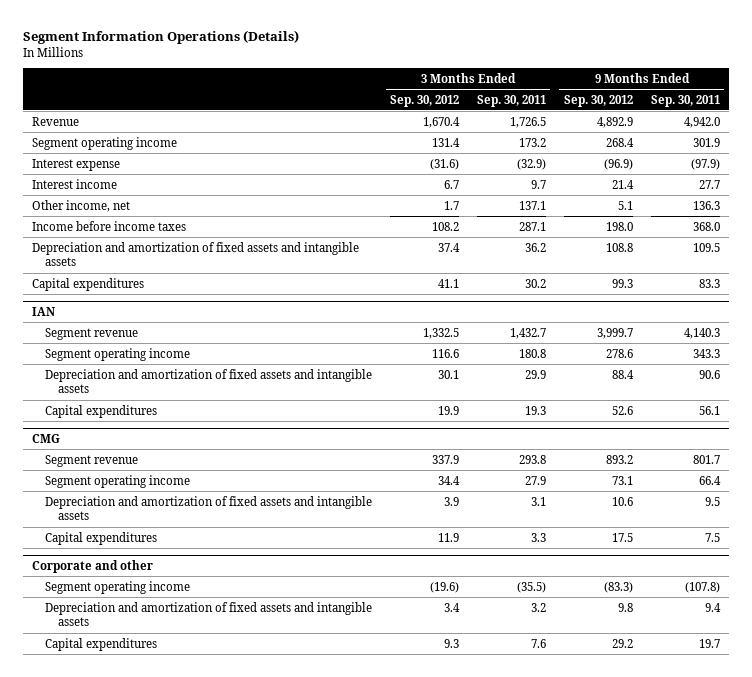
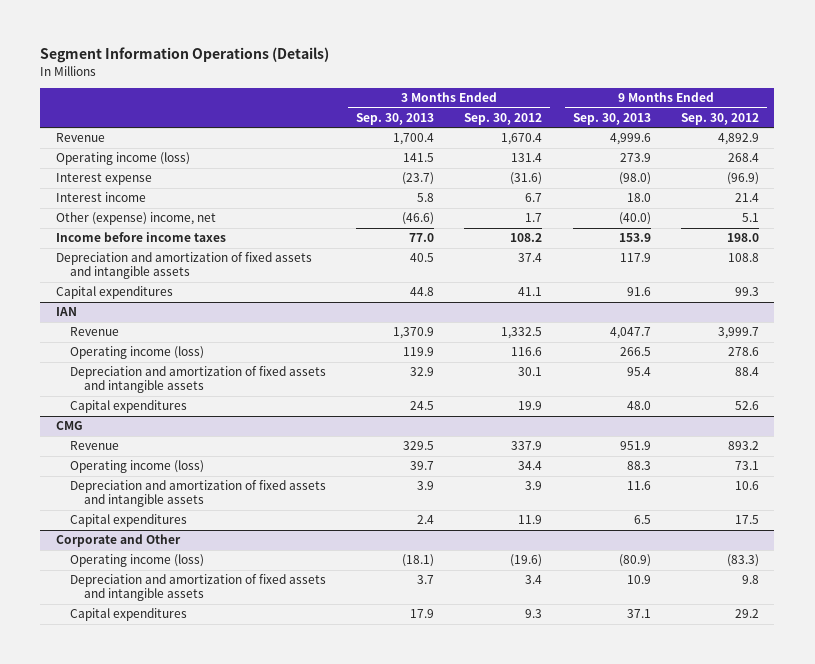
[476,94,546,107] Sep. 30, 2011 -> none
[650,94,720,107] Sep. 30, 2011 -> none
none -> [356,112,435,125] Sep. 30, 2013
none -> [572,112,651,125] Sep. 30, 2013
[32,136,178,150] Segment operating income -> [55,152,190,166] Operating income (loss)
[32,199,131,212] Other income, net -> [55,212,216,226] Other (expense) income, net
[45,327,139,340] Segment revenue -> [69,327,119,337] Revenue
[45,347,191,361] Segment operating income -> [69,346,204,360] Operating income (loss)
[45,454,139,467] Segment revenue -> [69,441,119,451] Revenue
[45,474,191,488] Segment operating income -> [69,460,204,474] Operating income (loss)
[32,559,154,573] Corporate and other -> [55,534,181,548] Corporate and Other
[45,580,191,594] Segment operating income -> [69,554,204,568] Operating income (loss)

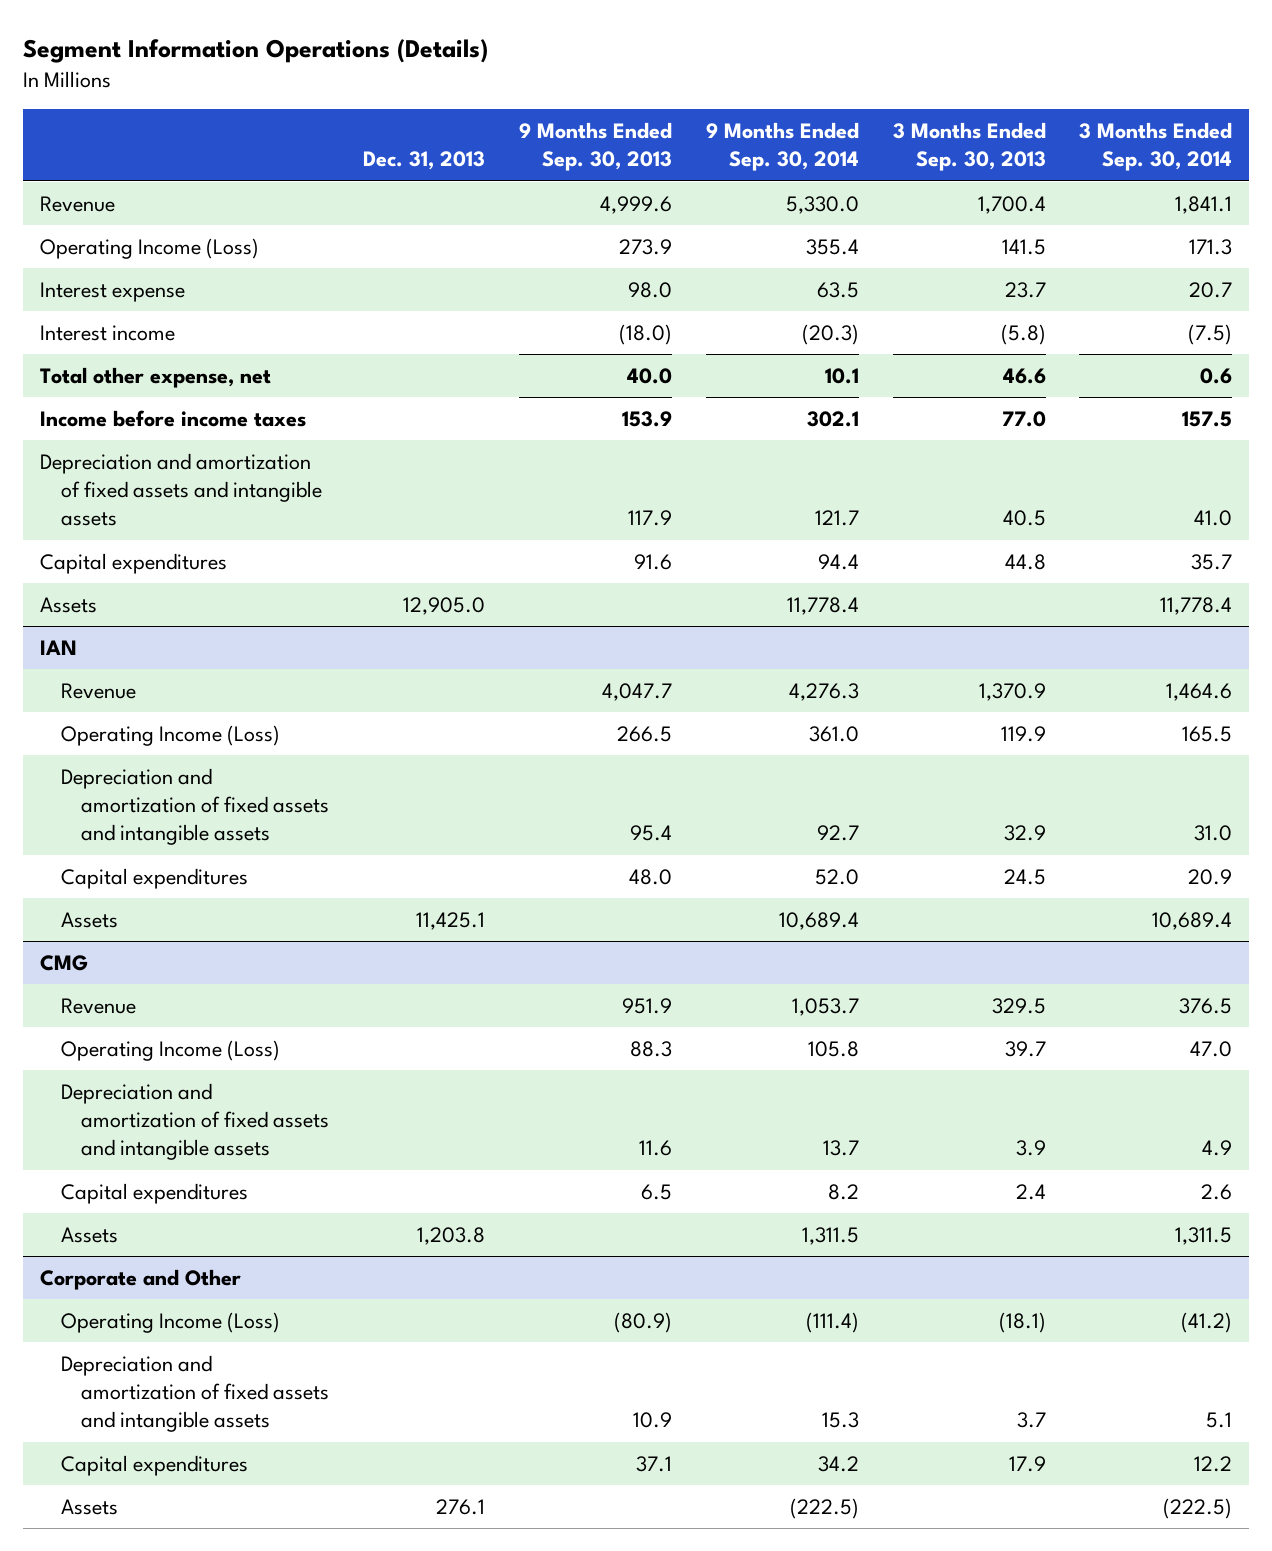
[464,112,543,125] Sep. 30, 2012 -> none
[680,112,759,125] Sep. 30, 2012 -> none
none -> [363,151,486,171] Dec. 31, 2013
none -> [705,122,859,172] 9 Months Ended Sep. 30, 2014
none -> [1079,122,1233,172] 3 Months Ended Sep. 30, 2014
[55,152,190,166] Operating income (loss) -> [39,238,259,260] Operating Income (Loss)
[402,172,435,186] (23.7) -> [1004,282,1046,299] 23.7
[618,172,651,186] (98.0) -> [627,282,672,299] 98.0
[417,193,435,203] 5.8 -> [1000,324,1046,346] (5.8)
[626,193,651,203] 18.0 -> [618,324,672,346] (18.0)
[55,212,216,226] Other (expense) income, net -> [39,367,271,389] Total other expense, net
[402,212,435,226] (46.6) -> [1002,368,1046,385] 46.6
[618,212,651,226] (40.0) -> [626,368,672,385] 40.0
none -> [39,597,97,614] Assets
[69,346,204,360] Operating income (loss) -> [60,725,280,747] Operating Income (Loss)
none -> [60,912,118,929] Assets
[69,460,204,474] Operating income (loss) -> [60,1040,280,1062] Operating Income (Loss)
none -> [60,1227,118,1244] Assets
[69,554,204,568] Operating income (loss) -> [60,1312,280,1334] Operating Income (Loss)
none -> [60,1499,118,1516] Assets

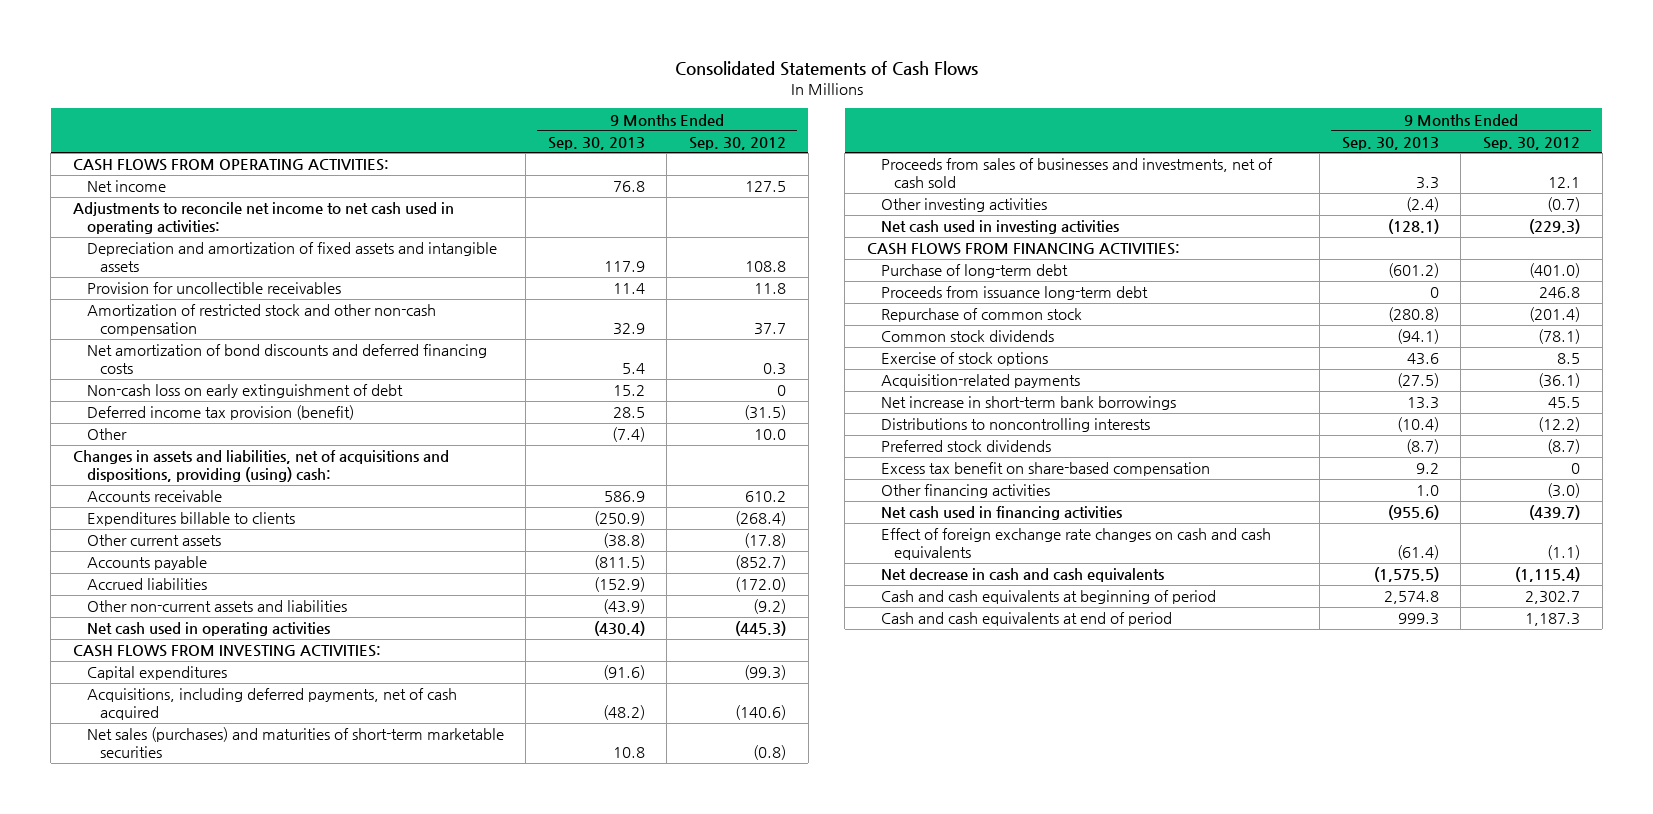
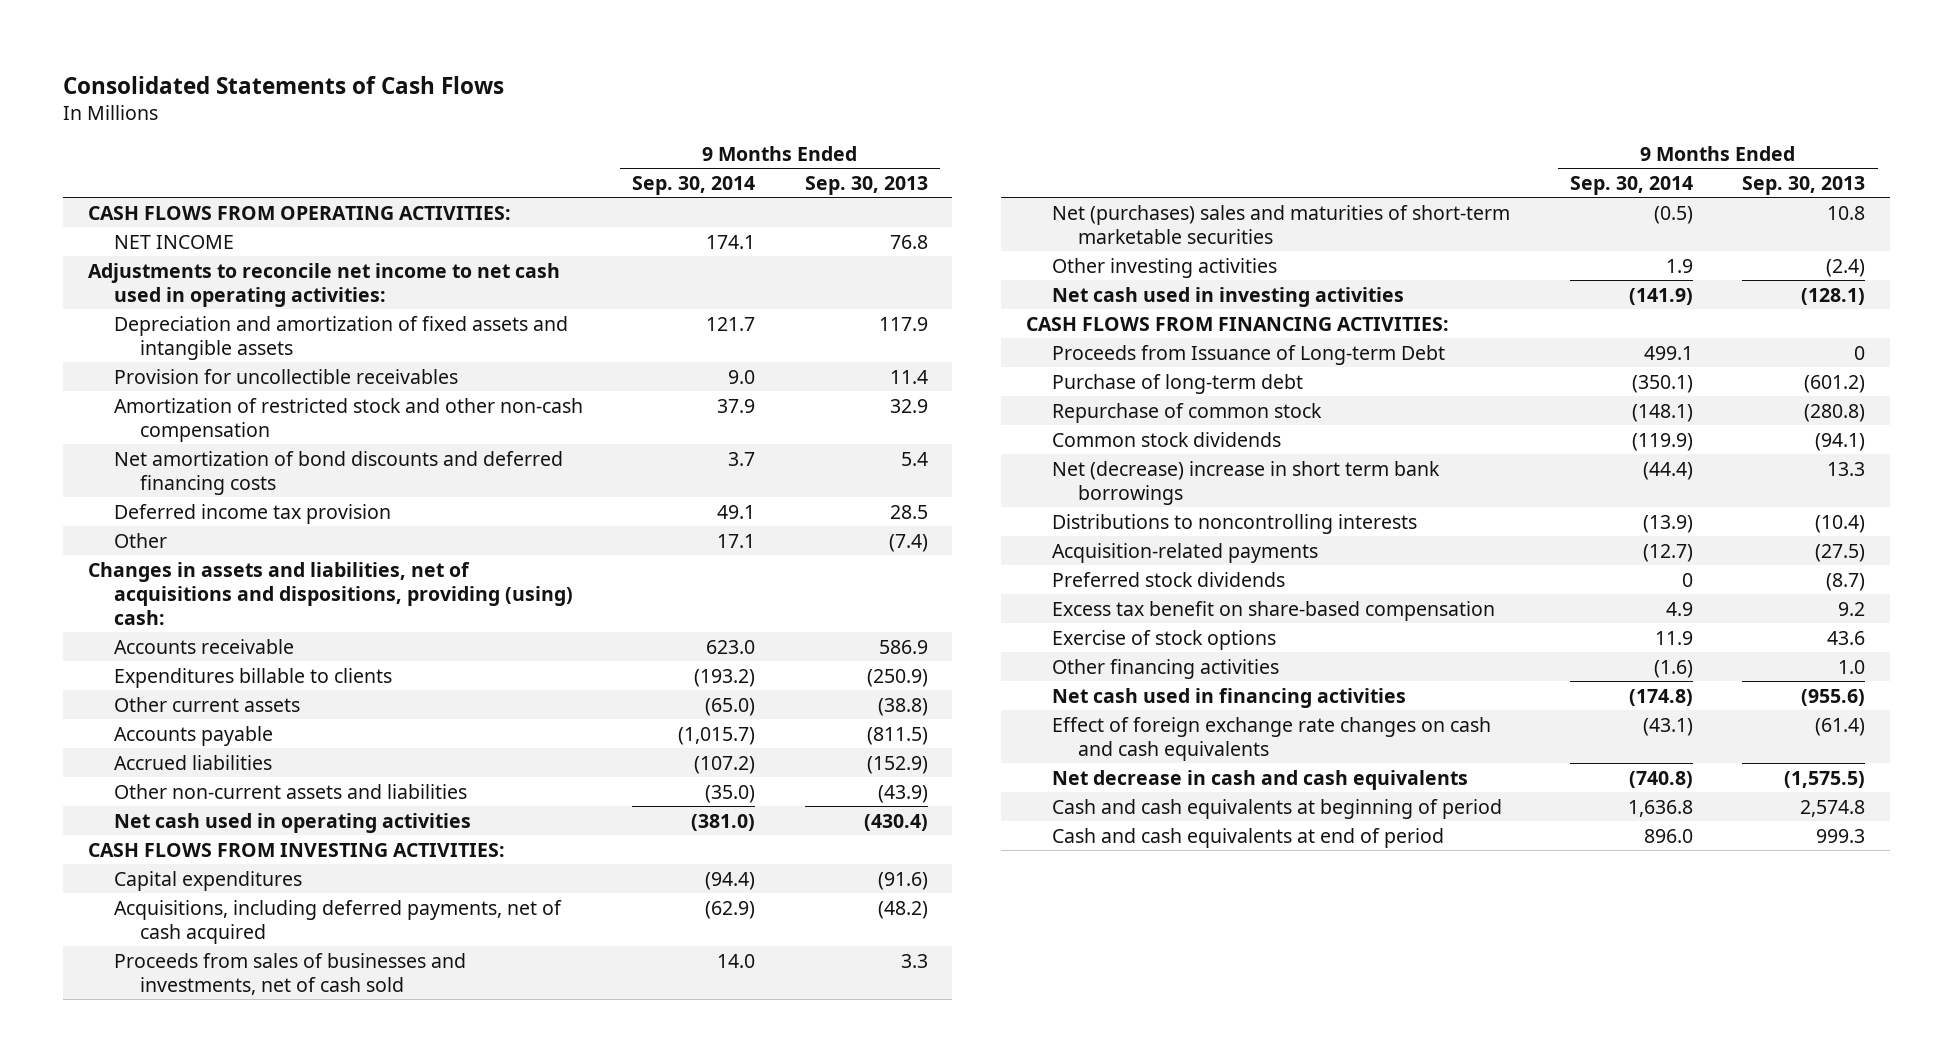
[688,136,786,150] Sep. 30, 2012 -> none
none -> [632,176,756,196] Sep. 30, 2014
[86,180,166,193] Net income -> [114,234,235,249] NET INCOME
[86,384,403,399] Non-cash loss on early extinguishment of debt -> none
[86,405,354,421] Deferred income tax provision (benefit) -> [114,503,392,524] Deferred income tax provision
[86,727,504,759] Net sales (purchases) and maturities of short-term marketable securities -> none
none -> [1051,204,1510,244] Net (purchases) sales and maturities of short-term marketable securities
none -> [1051,344,1445,365] Proceeds from Issuance of Long-term Debt
[880,286,1148,301] Proceeds from issuance long-term debt -> none
[880,396,1176,411] Net increase in short-term bank borrowings -> [1051,460,1440,505] Net (decrease) increase in short term bank borrowings
[880,374,1080,389] Acquisition-related payments -> [1051,542,1318,563] Acquisition-related payments
[880,352,1048,367] Exercise of stock options -> [1051,629,1276,650] Exercise of stock options

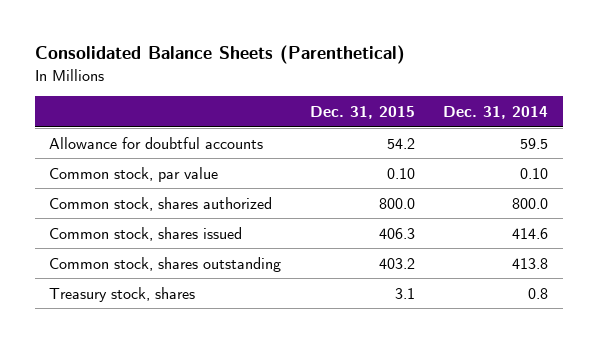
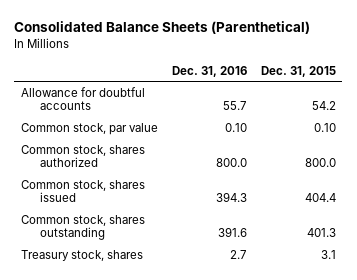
[443,105,549,119] Dec. 31, 2014 -> none
none -> [171,65,247,77] Dec. 31, 2016
[378,227,415,239] 406.3 -> [304,193,336,203] 404.4
[378,257,415,269] 403.2 -> [306,228,336,238] 401.3

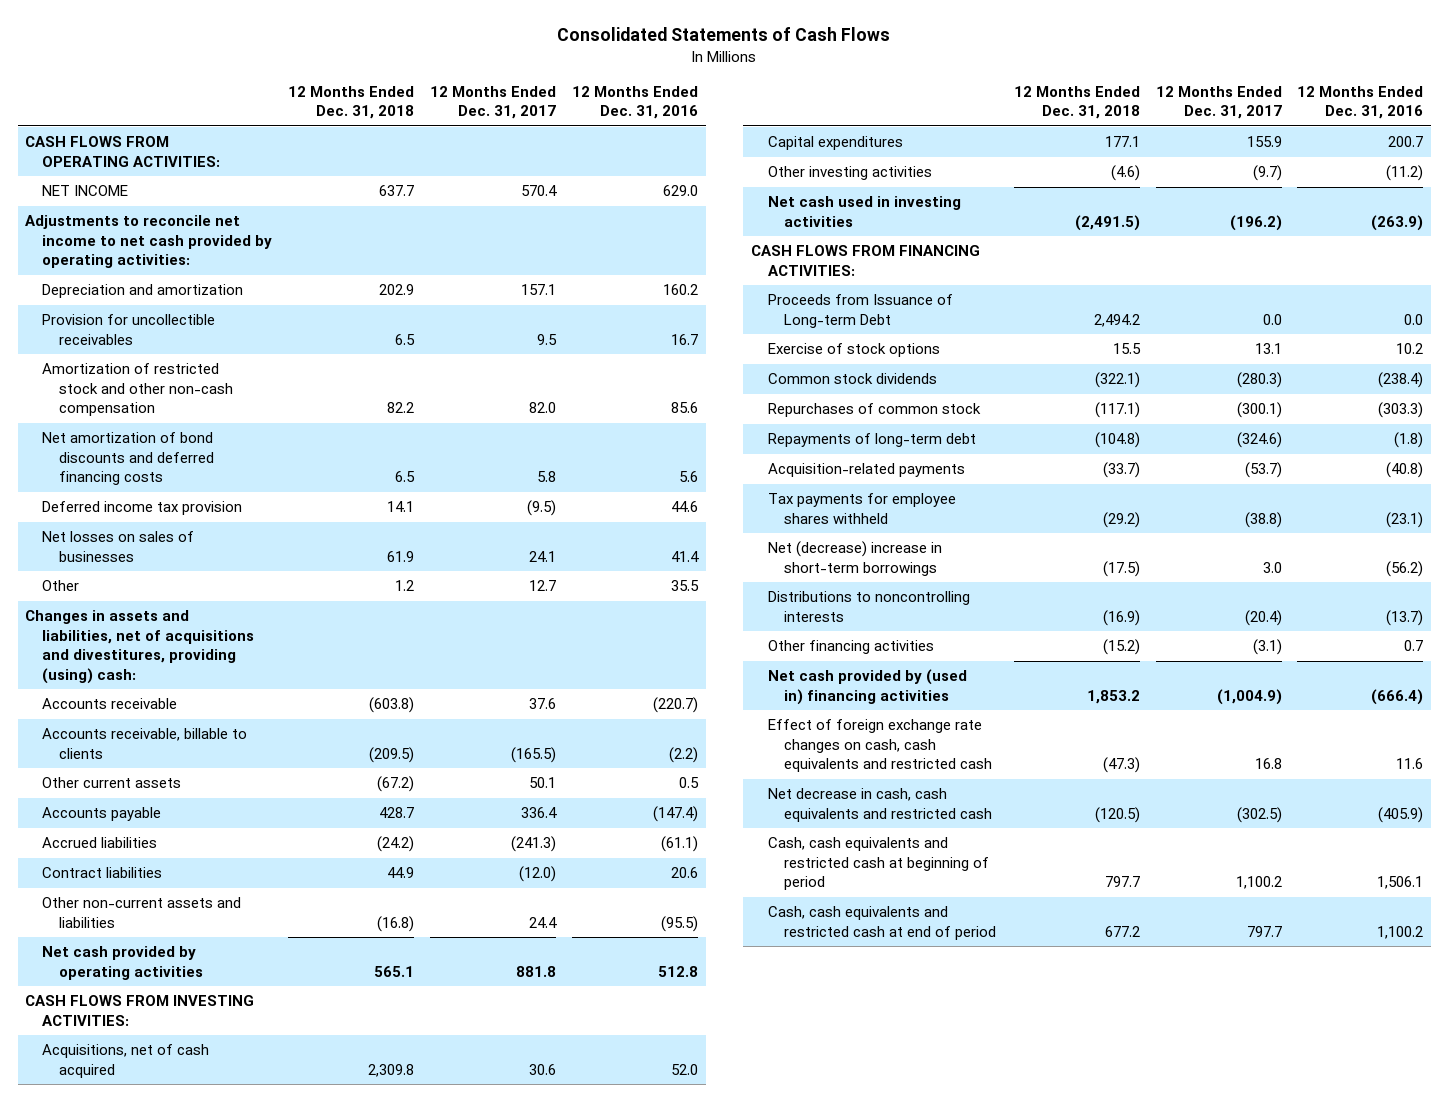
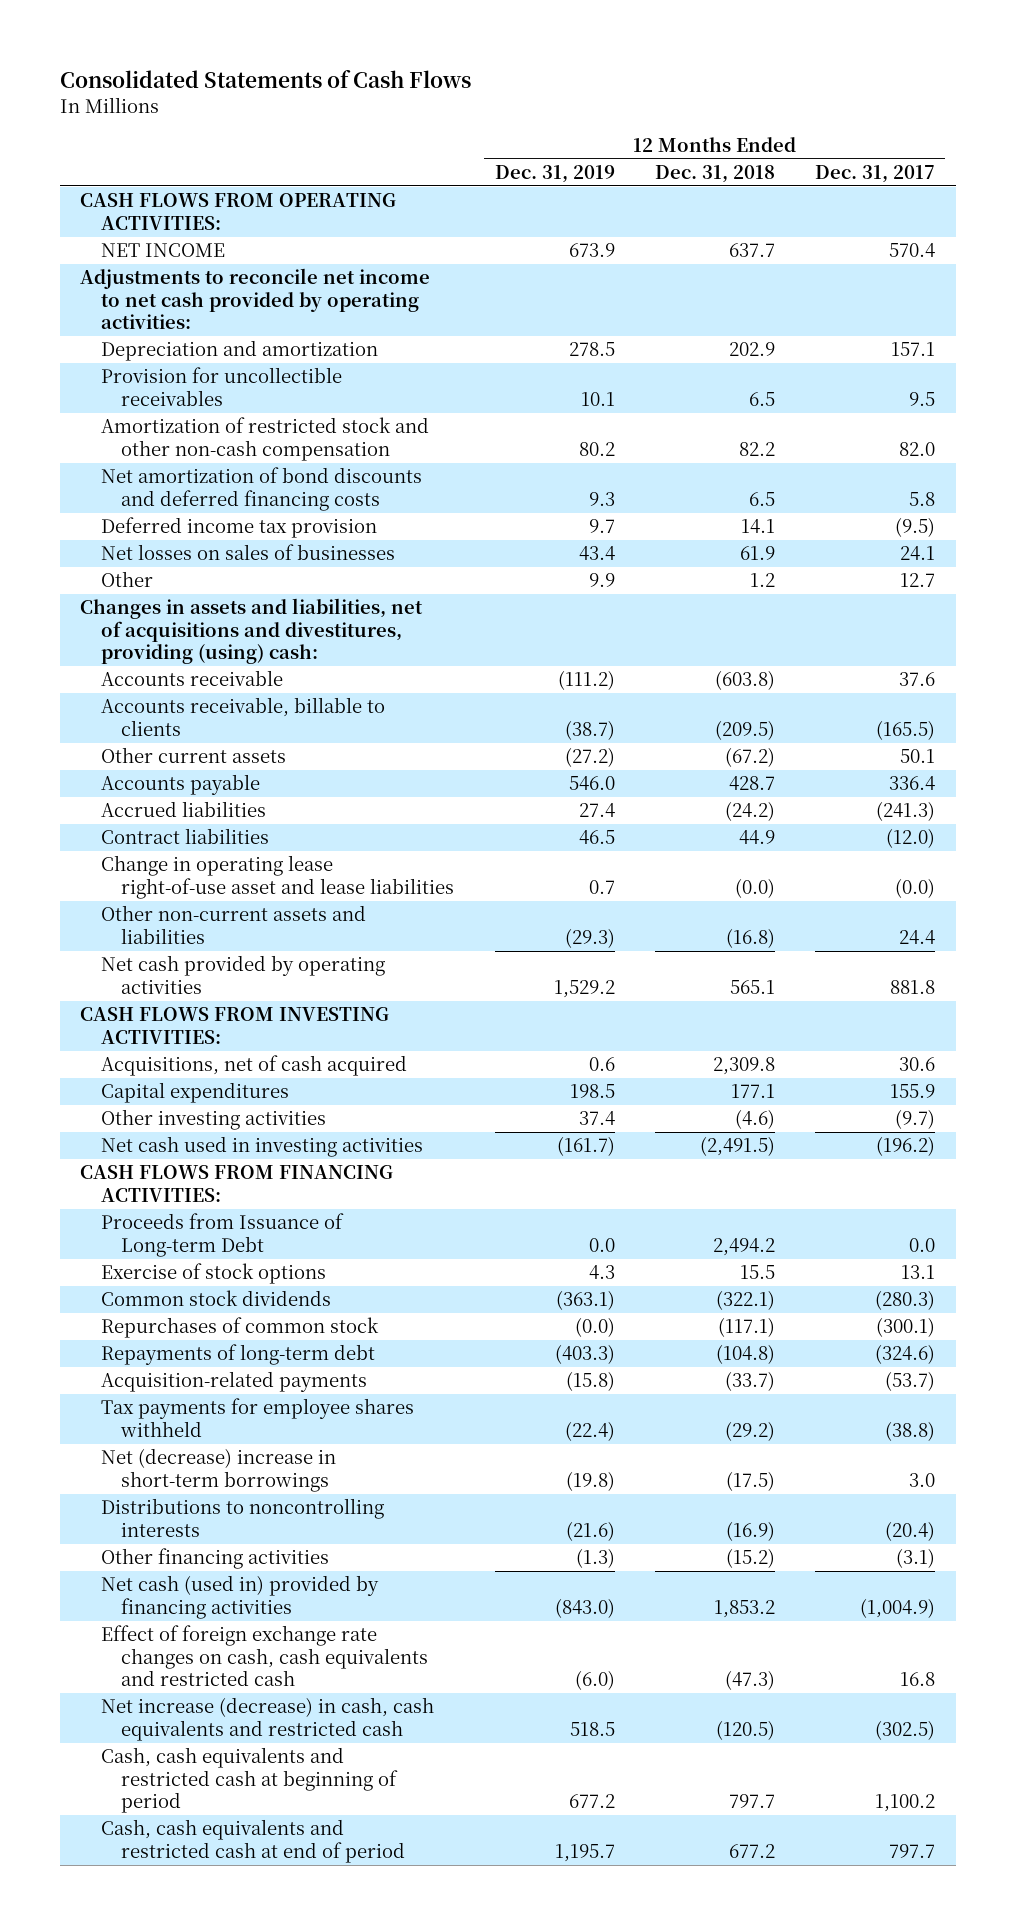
[571,85,698,120] 12 Months Ended Dec. 31, 2016 -> none
none -> [494,164,615,183] Dec. 31, 2019
none -> [100,855,455,899] Change in operating lease right-of-use asset and lease liabilities
[767,669,967,705] Net cash provided by (used in) financing activities -> [100,1575,379,1619] Net cash (used in) provided by financing activities
[767,788,993,822] Net decrease in cash, cash equivalents and restricted cash -> [100,1697,434,1741] Net increase (decrease) in cash, cash equivalents and restricted cash

